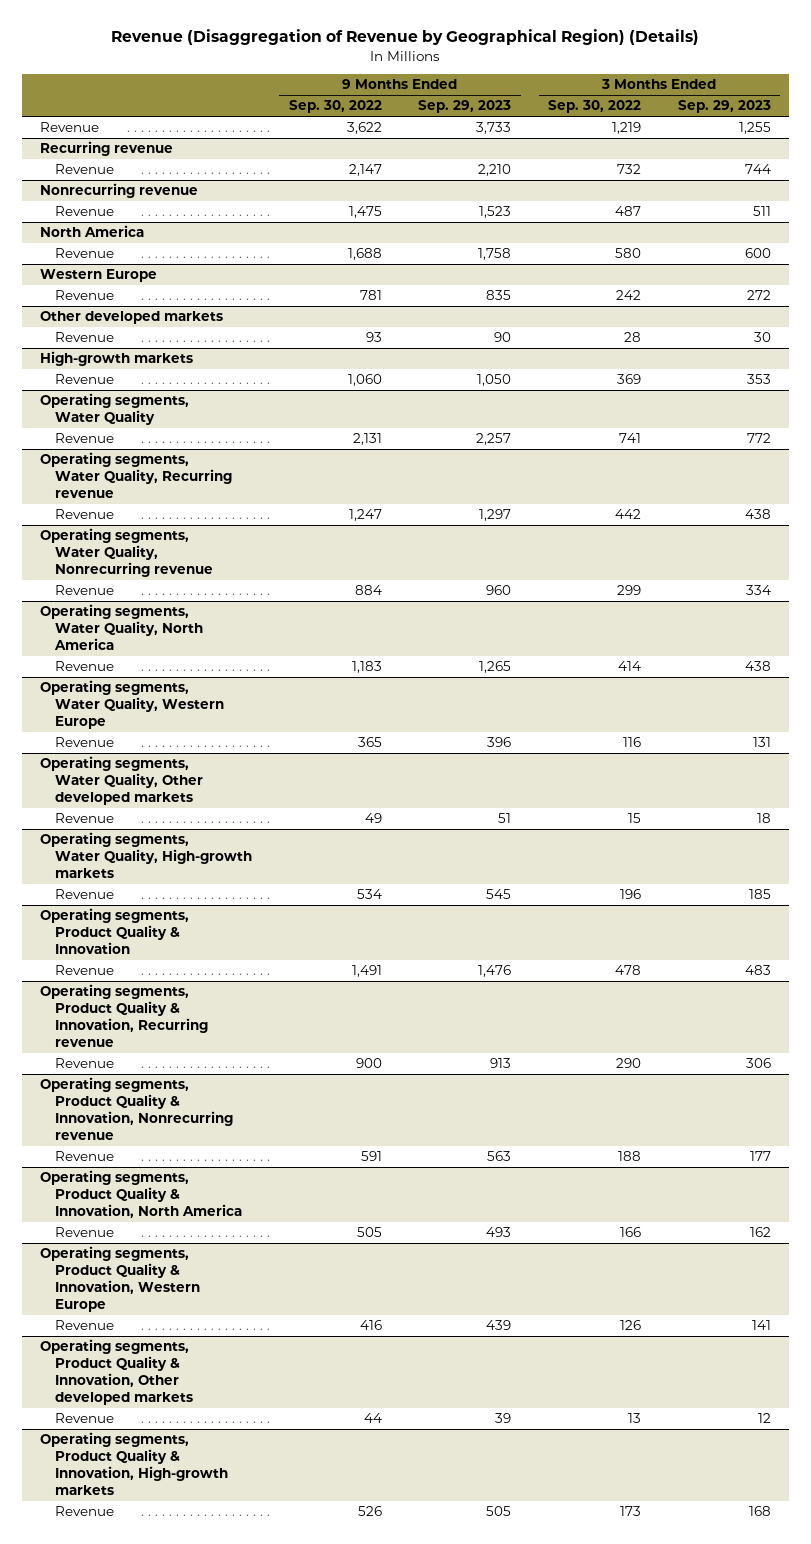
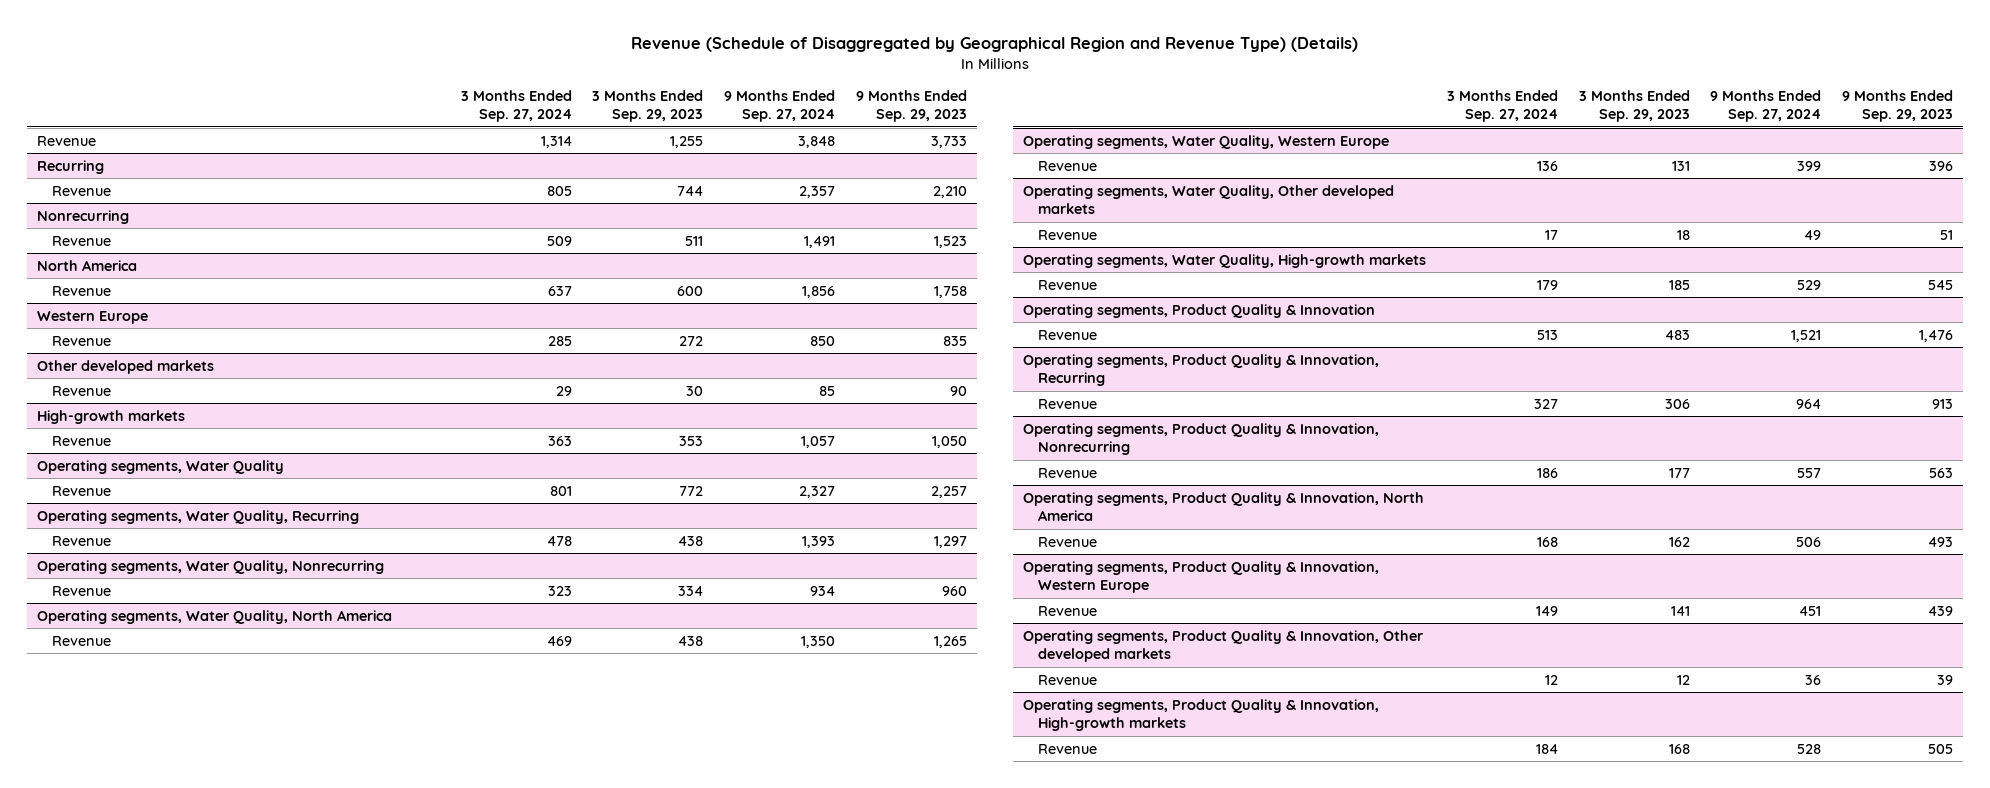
[111,29,700,46] Revenue (Disaggregation of Revenue by Geographical Region) (Details) -> [631,37,1359,53] Revenue (Schedule of Disaggregated by Geographical Region and Revenue Type) (Details)
[288,100,382,114] Sep. 30, 2022 -> none
[548,100,642,114] Sep. 30, 2022 -> none
none -> [460,89,572,123] 3 Months Ended Sep. 27, 2024
none -> [724,89,836,123] 9 Months Ended Sep. 27, 2024
[39,141,173,157] Recurring revenue -> [37,159,105,174] Recurring
[39,183,198,199] Nonrecurring revenue -> [37,209,130,224] Nonrecurring
[39,452,232,499] Operating segments, Water Quality, Recurring revenue -> [37,509,360,524] Operating segments, Water Quality, Recurring
[39,528,213,578] Operating segments, Water Quality, Nonrecurring revenue -> [37,559,385,574] Operating segments, Water Quality, Nonrecurring
[39,984,208,1048] Operating segments, Product Quality & Innovation, Recurring revenue -> [1023,353,1380,387] Operating segments, Product Quality & Innovation, Recurring
[39,1077,233,1141] Operating segments, Product Quality & Innovation, Nonrecurring revenue -> [1023,422,1380,456] Operating segments, Product Quality & Innovation, Nonrecurring

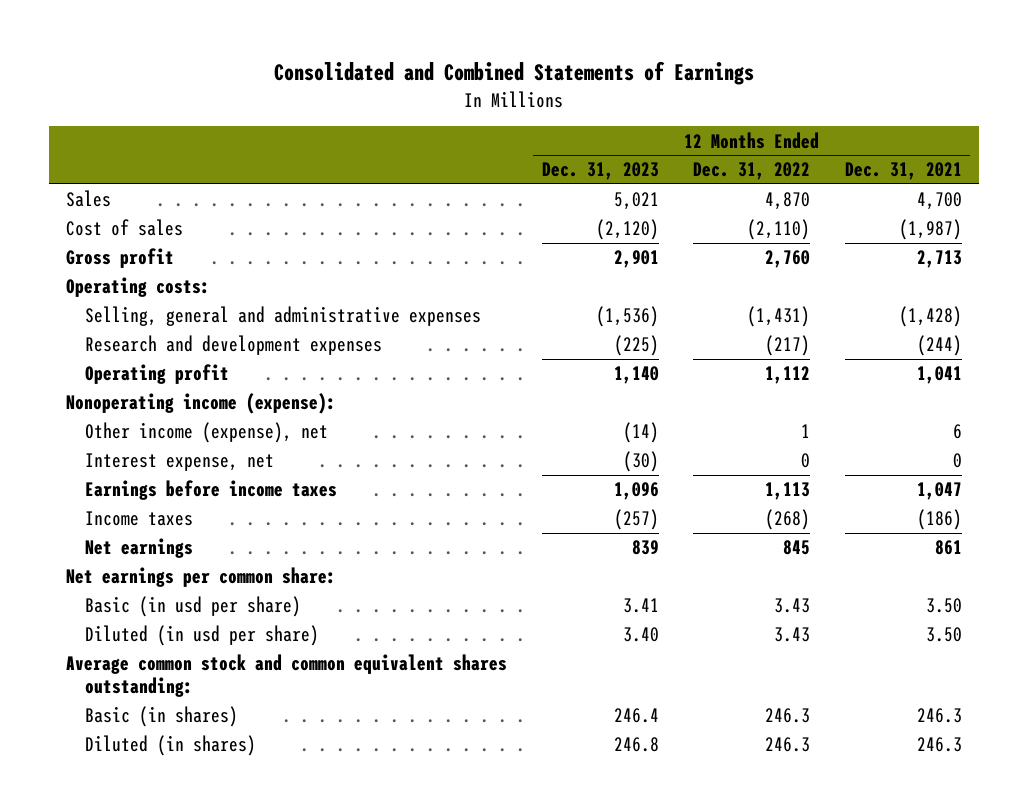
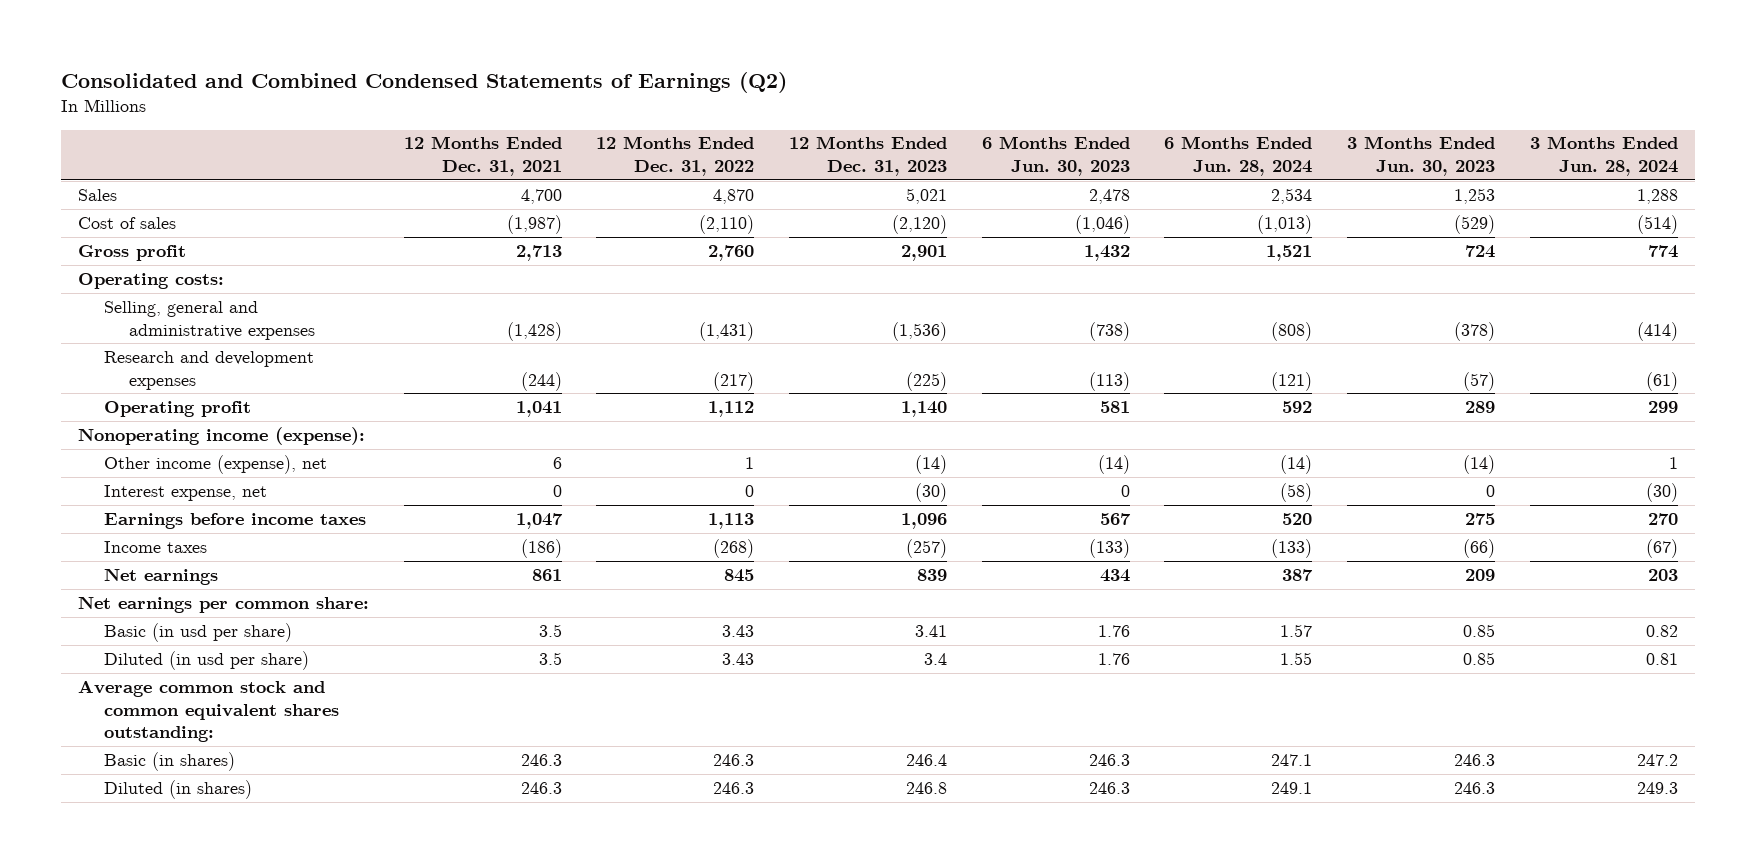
[274,60,755,85] Consolidated and Combined Statements of Earnings -> [60,72,787,94] Consolidated and Combined Condensed Statements of Earnings (Q2)
none -> [981,136,1130,177] 6 Months Ended Jun. 30, 2023
none -> [1164,136,1313,177] 6 Months Ended Jun. 28, 2024
none -> [1346,136,1495,177] 3 Months Ended Jun. 30, 2023
none -> [1529,136,1678,177] 3 Months Ended Jun. 28, 2024
[925,598,962,614] 3.50 -> [538,623,562,637] 3.5
[622,627,659,643] 3.40 -> [924,652,948,665] 3.4
[925,627,962,643] 3.50 -> [538,651,562,665] 3.5

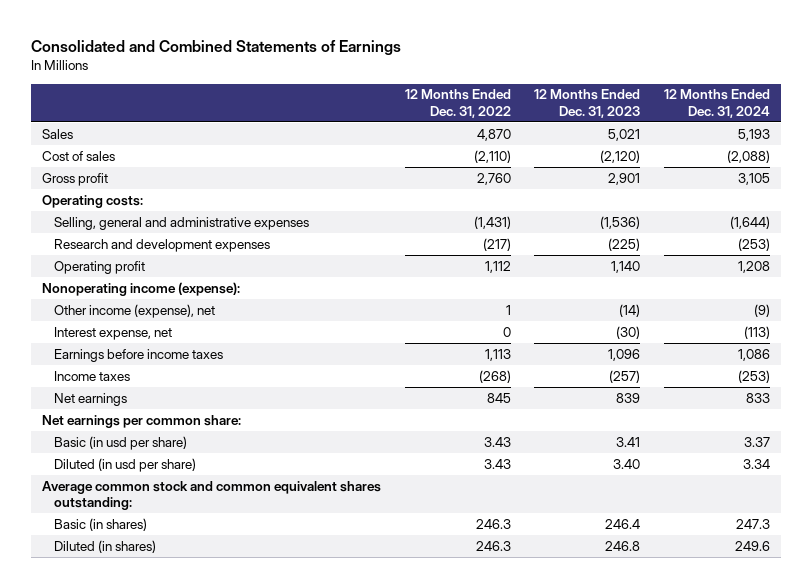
[60,72,787,94] Consolidated and Combined Condensed Statements of Earnings (Q2) -> [30,39,401,55] Consolidated and Combined Statements of Earnings
[403,136,562,177] 12 Months Ended Dec. 31, 2021 -> none
[981,136,1130,177] 6 Months Ended Jun. 30, 2023 -> none
[1164,136,1313,177] 6 Months Ended Jun. 28, 2024 -> none
[1346,136,1495,177] 3 Months Ended Jun. 30, 2023 -> none
[1529,136,1678,177] 3 Months Ended Jun. 28, 2024 -> none
none -> [663,89,770,119] 12 Months Ended Dec. 31, 2024
[924,652,948,665] 3.4 -> [613,458,641,469] 3.40

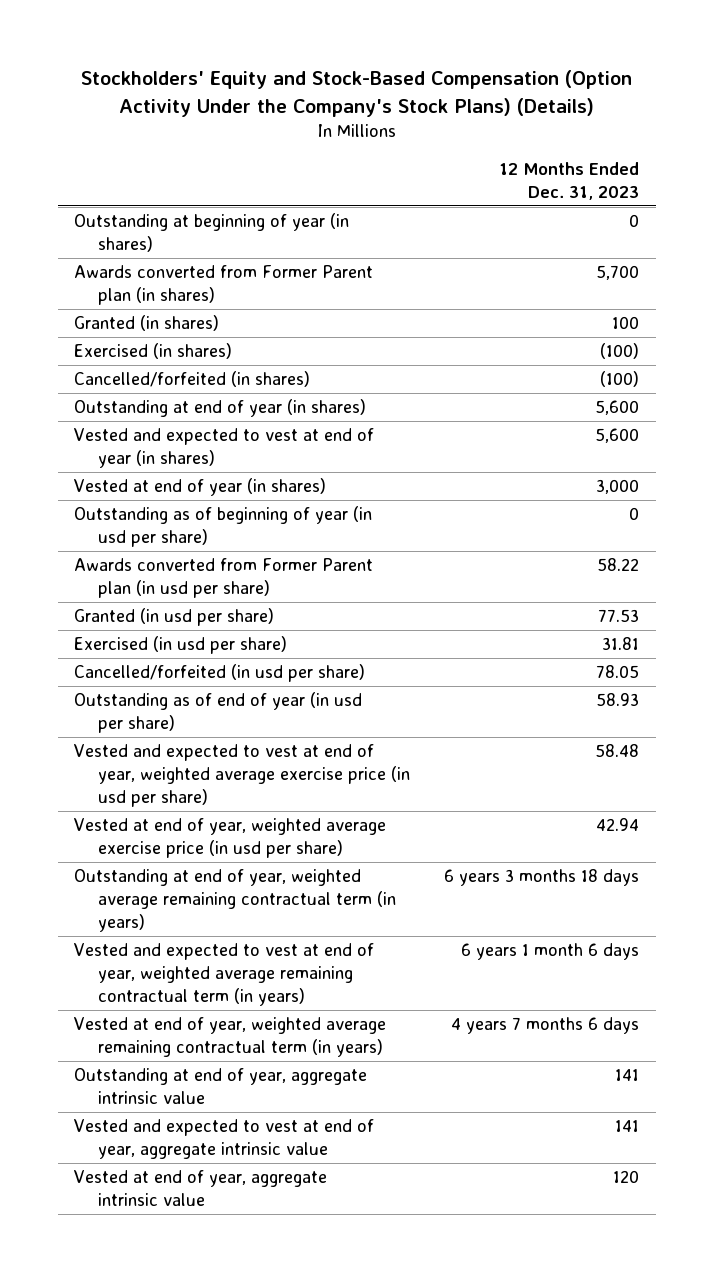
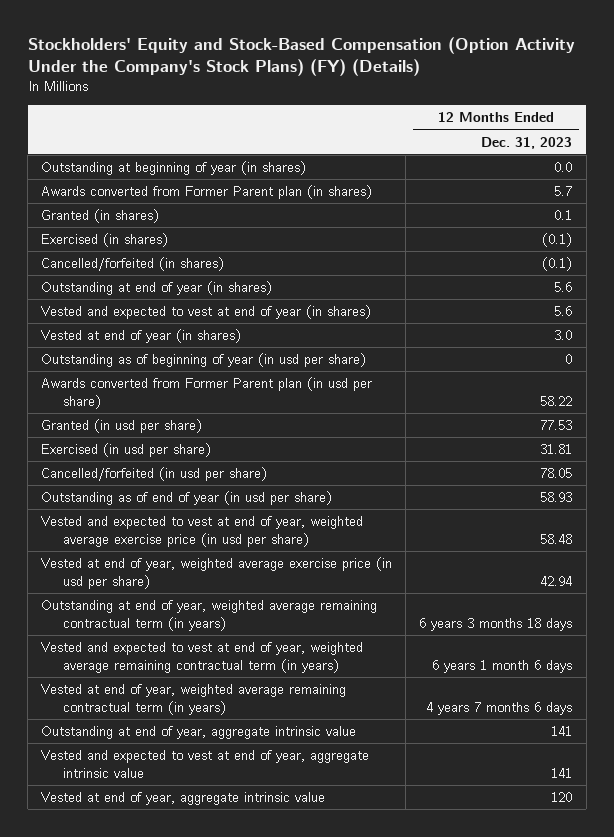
[80,70,632,117] Stockholders' Equity and Stock-Based Compensation (Option Activity Under the Company's Stock Plans) (Details) -> [27,36,575,76] Stockholders' Equity and Stock-Based Compensation (Option Activity Under the Company's Stock Plans) (FY) (Details)
[628,214,639,228] 0 -> [554,162,573,173] 0.0
[595,265,639,281] 5,700 -> [554,186,573,197] 5.7
[611,316,639,330] 100 -> [554,210,573,221] 0.1
[599,343,639,360] (100) -> [542,233,573,248] (0.1)
[599,371,639,388] (100) -> [542,257,573,272] (0.1)
[594,400,639,416] 5,600 -> [554,282,573,293] 5.6
[594,428,639,444] 5,600 -> [554,306,573,317] 5.6
[595,479,639,495] 3,000 -> [554,330,573,341] 3.0

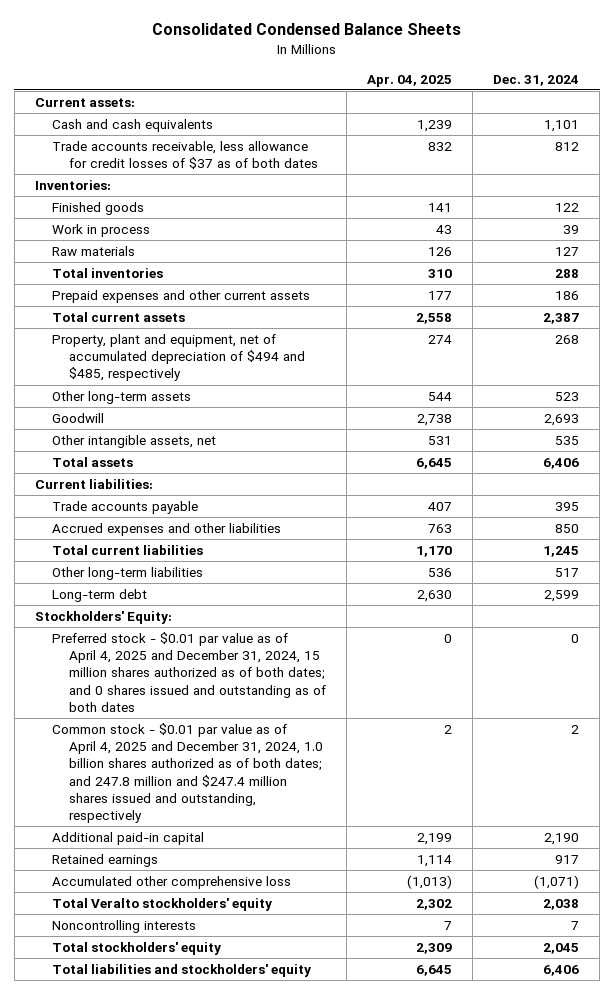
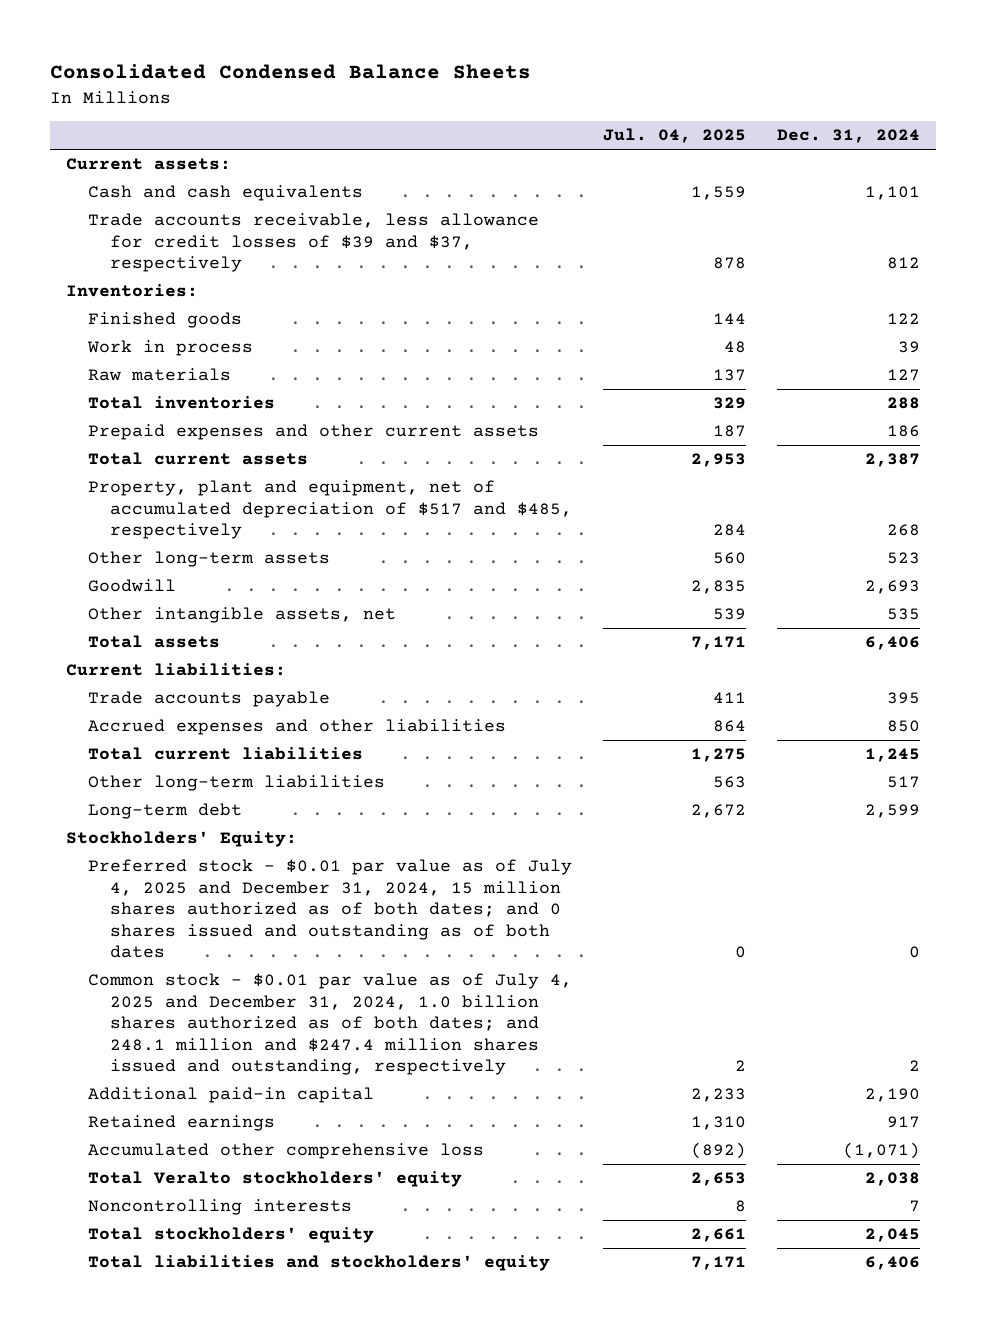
[367,74,453,87] Apr. 04, 2025 -> none
none -> [602,128,746,144] Jul. 04, 2025
[51,140,319,170] Trade accounts receivable, less allowance for credit losses of $37 as of both dates -> [87,213,539,273] Trade accounts receivable, less allowance for credit losses of $39 and $37, respectively
[51,333,306,382] Property, plant and equipment, net of accumulated depreciation of $494 and $485, respectively -> [87,480,572,540] Property, plant and equipment, net of accumulated depreciation of $517 and $485, respectively
[51,631,327,712] Preferred stock - $0.01 par value as of April 4, 2025 and December 31, 2024, 15 million shares authorized as of both dates; and 0 shares issued and outstanding as of both dates -> [87,859,572,959] Preferred stock - $0.01 par value as of July 4, 2025 and December 31, 2024, 15 million shares authorized as of both dates; and 0 shares issued and outstanding as of both dates
[51,722,324,823] Common stock - $0.01 par value as of April 4, 2025 and December 31, 2024, 1.0 billion shares authorized as of both dates; and 247.8 million and $247.4 million shares issued and outstanding, respectively -> [87,973,572,1076] Common stock - $0.01 par value as of July 4, 2025 and December 31, 2024, 1.0 billion shares authorized as of both dates; and 248.1 million and $247.4 million shares issued and outstanding, respectively

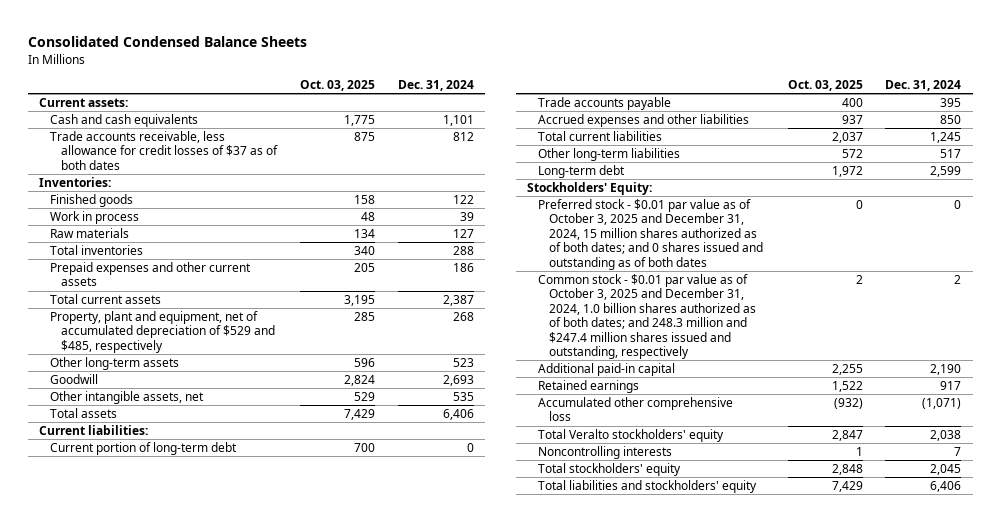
[602,128,746,144] Jul. 04, 2025 -> none
none -> [300,79,376,91] Oct. 03, 2025
[87,213,539,273] Trade accounts receivable, less allowance for credit losses of $39 and $37, respectively -> [50,131,279,170] Trade accounts receivable, less allowance for credit losses of $37 as of both dates
[87,480,572,540] Property, plant and equipment, net of accumulated depreciation of $517 and $485, respectively -> [50,311,276,353] Property, plant and equipment, net of accumulated depreciation of $529 and $485, respectively
none -> [50,442,238,456] Current portion of long-term debt
[87,859,572,959] Preferred stock - $0.01 par value as of July 4, 2025 and December 31, 2024, 15 million shares authorized as of both dates; and 0 shares issued and outstanding as of both dates -> [537,199,763,270] Preferred stock - $0.01 par value as of October 3, 2025 and December 31, 2024, 15 million shares authorized as of both dates; and 0 shares issued and outstanding as of both dates
[87,973,572,1076] Common stock - $0.01 par value as of July 4, 2025 and December 31, 2024, 1.0 billion shares authorized as of both dates; and 248.1 million and $247.4 million shares issued and outstanding, respectively -> [537,274,756,360] Common stock - $0.01 par value as of October 3, 2025 and December 31, 2024, 1.0 billion shares authorized as of both dates; and 248.3 million and $247.4 million shares issued and outstanding, respectively

